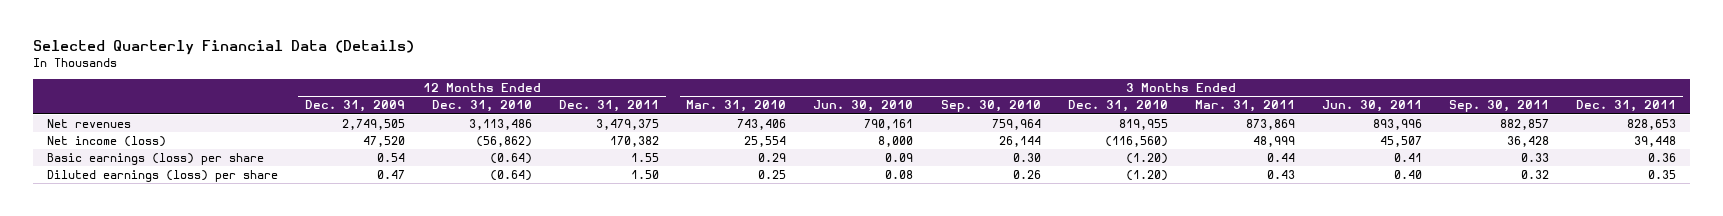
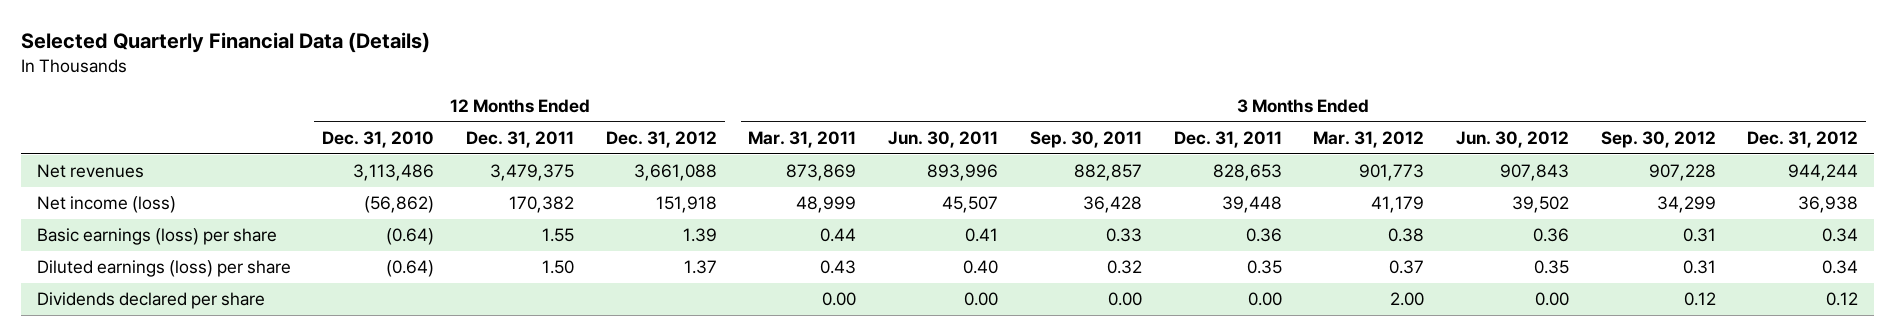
[305,100,406,113] Dec. 31, 2009 -> none
[686,100,787,113] Mar. 31, 2010 -> none
[813,100,914,113] Jun. 30, 2010 -> none
[940,100,1041,113] Sep. 30, 2010 -> none
[1067,100,1168,113] Dec. 31, 2010 -> none
none -> [605,131,717,149] Dec. 31, 2012
none -> [1313,131,1425,149] Mar. 31, 2012
none -> [1455,131,1569,149] Jun. 30, 2012
none -> [1600,131,1716,149] Sep. 30, 2012
none -> [1747,131,1859,149] Dec. 31, 2012
none -> [36,292,265,310] Dividends declared per share

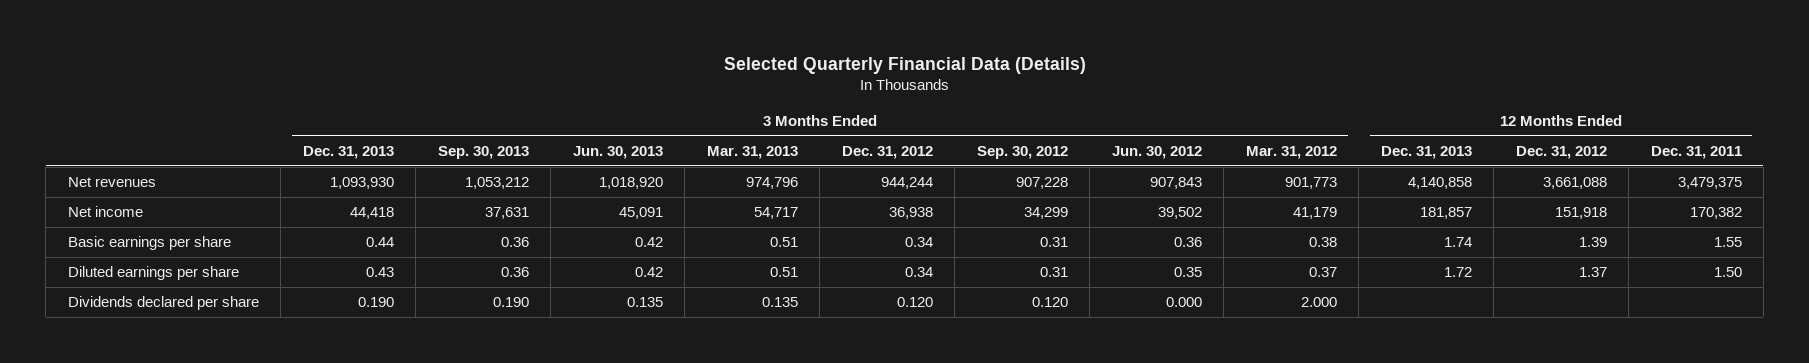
[322,131,435,149] Dec. 31, 2010 -> none
[748,131,857,149] Mar. 31, 2011 -> none
[888,131,999,149] Jun. 30, 2011 -> none
[1029,131,1142,149] Sep. 30, 2011 -> none
[1173,131,1282,149] Dec. 31, 2011 -> none
none -> [302,145,394,159] Dec. 31, 2013
none -> [437,145,529,159] Sep. 30, 2013
none -> [572,145,663,159] Jun. 30, 2013
none -> [706,145,798,159] Mar. 31, 2013
none -> [1380,145,1472,159] Dec. 31, 2013
[36,196,176,214] Net income (loss) -> [67,206,143,218] Net income
[36,228,277,246] Basic earnings (loss) per share -> [67,236,231,251] Basic earnings per share
[36,260,291,278] Diluted earnings (loss) per share -> [67,266,239,281] Diluted earnings per share
[1390,292,1425,307] 2.00 -> [1300,297,1337,308] 2.000
[1534,292,1569,307] 0.00 -> [1165,297,1202,308] 0.000
[1683,292,1716,307] 0.12 -> [1031,297,1068,308] 0.120
[1826,292,1859,307] 0.12 -> [896,297,933,308] 0.120

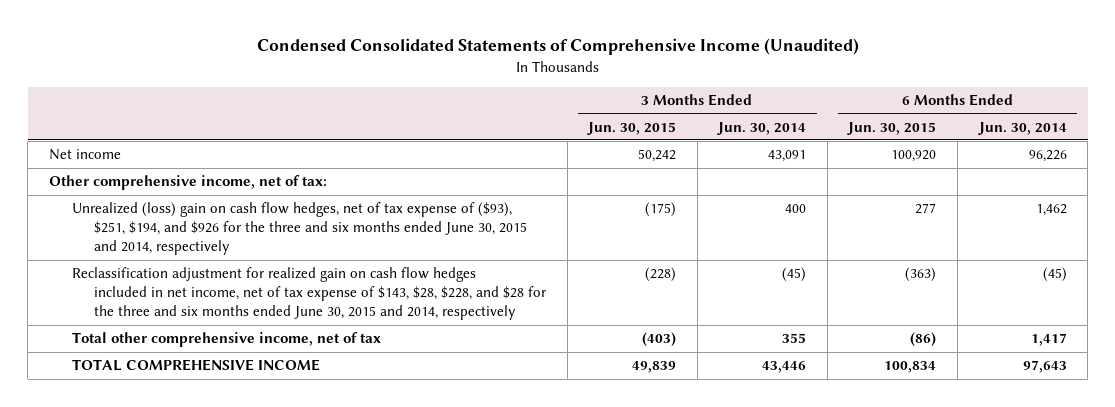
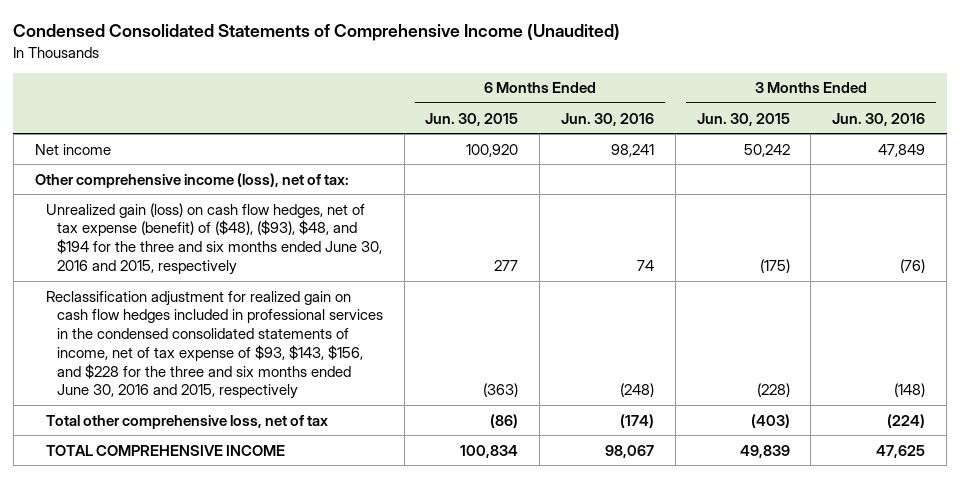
[717,121,807,135] Jun. 30, 2014 -> none
[977,121,1067,135] Jun. 30, 2014 -> none
none -> [561,112,655,126] Jun. 30, 2016
none -> [832,112,926,126] Jun. 30, 2016
[48,175,327,191] Other comprehensive income, net of tax: -> [34,172,349,188] Other comprehensive income (loss), net of tax:
[71,202,528,256] Unrealized (loss) gain on cash flow hedges, net of tax expense of ($93), $251, $194, and $926 for the three and six months ended June 30, 2015 and 2014, respectively -> [45,202,382,275] Unrealized gain (loss) on cash flow hedges, net of tax expense (benefit) of ($48), ($93), $48, and $194 for the three and six months ended June 30, 2016 and 2015, respectively
[71,267,548,321] Reclassification adjustment for realized gain on cash flow hedges included in net income, net of tax expense of $143, $28, $228, and $28 for the three and six months ended June 30, 2015 and 2014, respectively -> [45,290,383,400] Reclassification adjustment for realized gain on cash flow hedges included in professional services in the condensed consolidated statements of income, net of tax expense of $93, $143, $156, and $228 for the three and six months ended June 30, 2016 and 2015, respectively
[71,332,381,348] Total other comprehensive income, net of tax -> [45,414,328,429] Total other comprehensive loss, net of tax

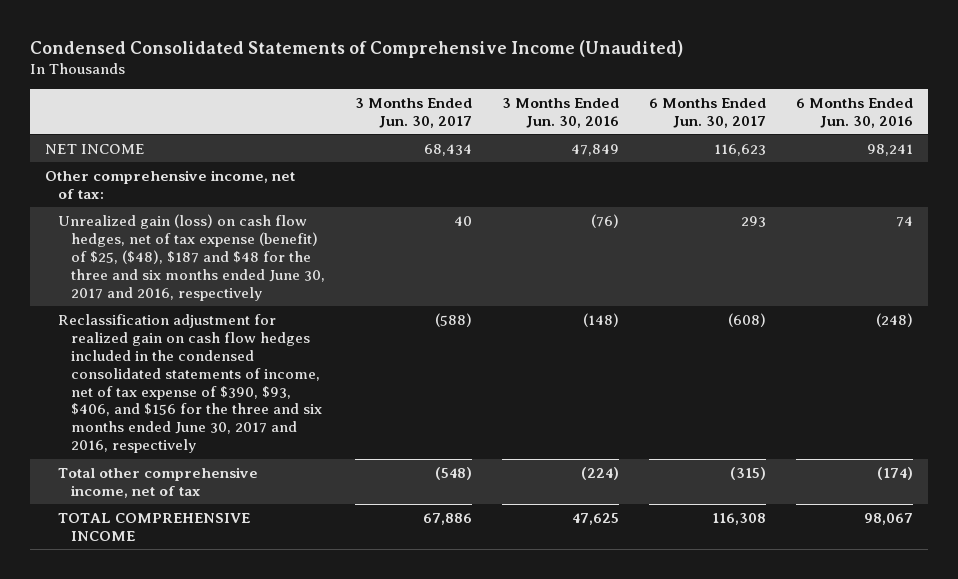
[425,112,519,126] Jun. 30, 2015 -> none
[696,112,790,126] Jun. 30, 2015 -> none
none -> [354,97,472,128] 3 Months Ended Jun. 30, 2017
none -> [648,97,766,128] 6 Months Ended Jun. 30, 2017
[34,143,111,155] Net income -> [45,143,146,154] NET INCOME
[34,172,349,188] Other comprehensive income (loss), net of tax: -> [45,169,296,199] Other comprehensive income, net of tax:
[45,202,382,275] Unrealized gain (loss) on cash flow hedges, net of tax expense (benefit) of ($48), ($93), $48, and $194 for the three and six months ended June 30, 2016 and 2015, respectively -> [57,213,325,301] Unrealized gain (loss) on cash flow hedges, net of tax expense (benefit) of $25, ($48), $187 and $48 for the three and six months ended June 30, 2017 and 2016, respectively
[45,290,383,400] Reclassification adjustment for realized gain on cash flow hedges included in professional services in the condensed consolidated statements of income, net of tax expense of $93, $143, $156, and $228 for the three and six months ended June 30, 2016 and 2015, respectively -> [57,313,322,454] Reclassification adjustment for realized gain on cash flow hedges included in the condensed consolidated statements of income, net of tax expense of $390, $93, $406, and $156 for the three and six months ended June 30, 2017 and 2016, respectively
[45,414,328,429] Total other comprehensive loss, net of tax -> [57,466,258,498] Total other comprehensive income, net of tax

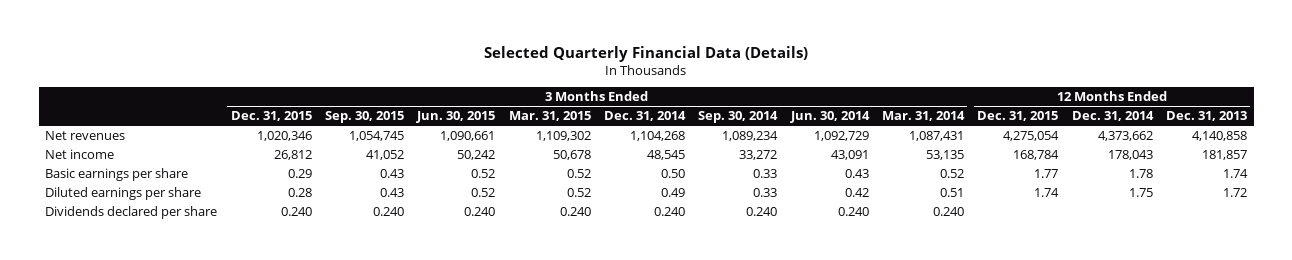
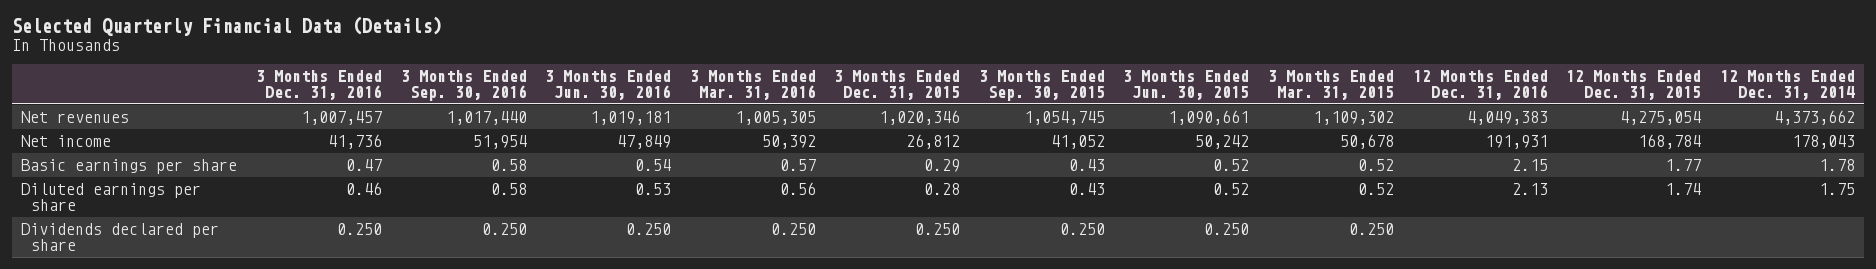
[603,110,686,121] Dec. 31, 2014 -> none
[698,110,779,123] Sep. 30, 2014 -> none
[789,110,870,123] Jun. 30, 2014 -> none
[882,110,966,121] Mar. 31, 2014 -> none
[1166,110,1248,121] Dec. 31, 2013 -> none
none -> [256,70,383,100] 3 Months Ended Dec. 31, 2016
none -> [400,70,527,101] 3 Months Ended Sep. 30, 2016
none -> [545,70,672,100] 3 Months Ended Jun. 30, 2016
none -> [689,70,816,100] 3 Months Ended Mar. 31, 2016
none -> [1412,70,1548,100] 12 Months Ended Dec. 31, 2016
[280,206,312,216] 0.240 -> [915,223,961,236] 0.250
[372,206,404,216] 0.240 -> [1059,223,1105,236] 0.250
[464,206,496,216] 0.240 -> [1204,223,1250,236] 0.250
[559,206,591,216] 0.240 -> [1349,223,1395,236] 0.250

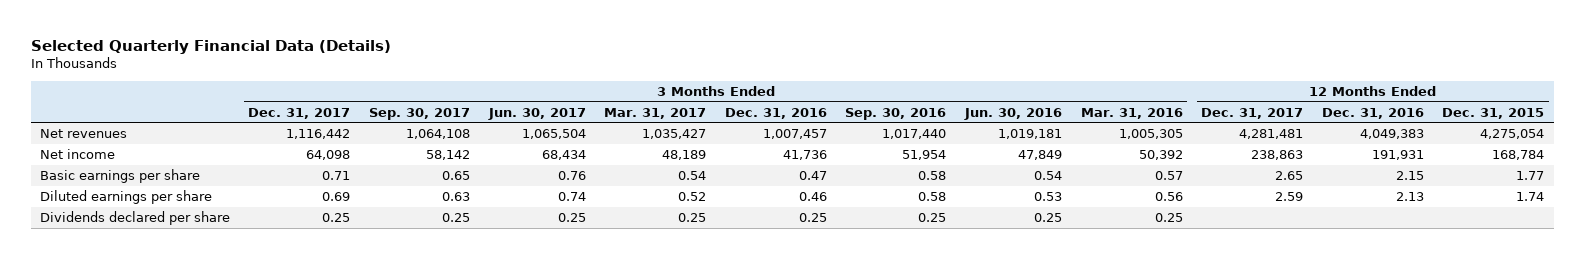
[834,70,961,100] 3 Months Ended Dec. 31, 2015 -> none
[978,70,1105,101] 3 Months Ended Sep. 30, 2015 -> none
[1123,70,1250,100] 3 Months Ended Jun. 30, 2015 -> none
[1268,70,1395,100] 3 Months Ended Mar. 31, 2015 -> none
[1719,70,1855,100] 12 Months Ended Dec. 31, 2014 -> none
none -> [248,107,351,119] Dec. 31, 2017
none -> [369,107,471,120] Sep. 30, 2017
none -> [487,107,586,120] Jun. 30, 2017
none -> [604,107,707,119] Mar. 31, 2017
none -> [1201,107,1304,119] Dec. 31, 2017
[337,223,383,236] 0.250 -> [798,213,827,223] 0.25
[481,223,527,236] 0.250 -> [918,213,947,223] 0.25
[626,223,672,236] 0.250 -> [1034,213,1063,223] 0.25
[770,223,816,236] 0.250 -> [1154,213,1183,223] 0.25

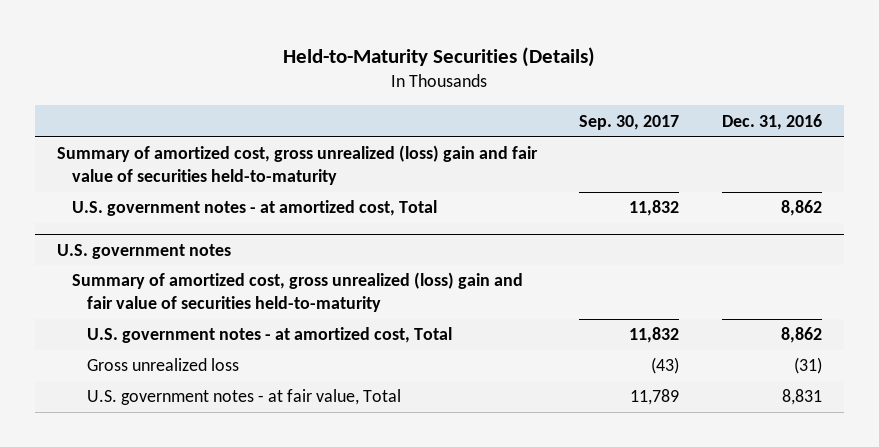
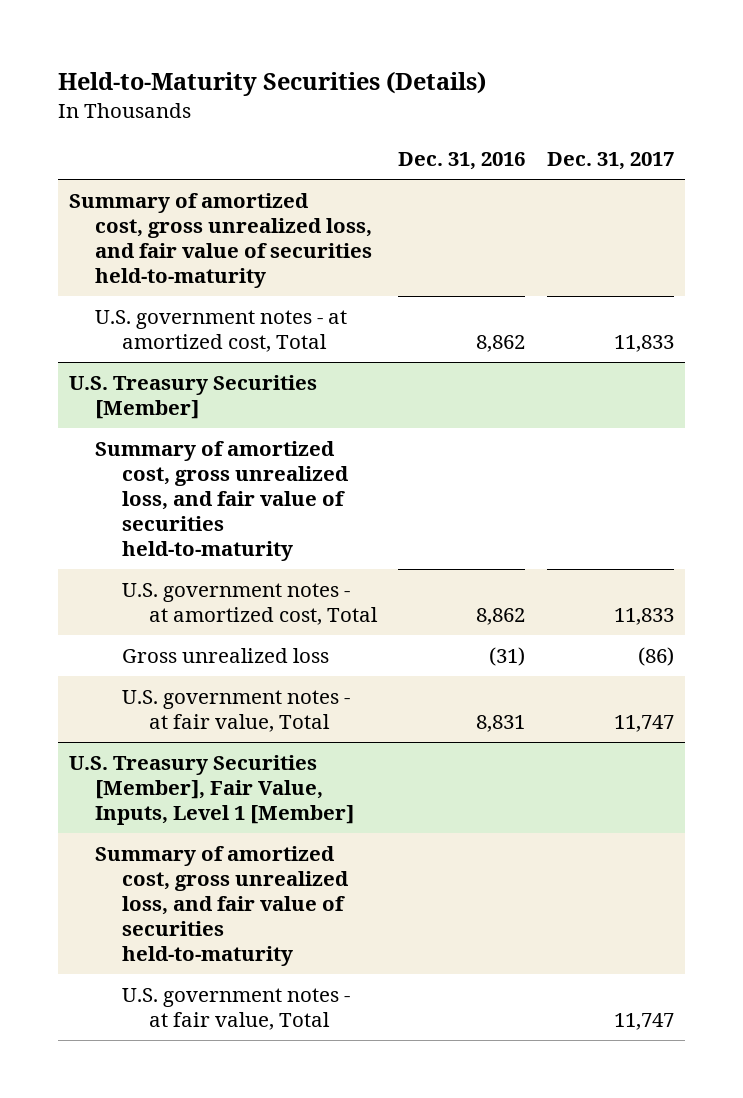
[579,114,680,130] Sep. 30, 2017 -> none
none -> [546,152,674,171] Dec. 31, 2017
[56,145,538,185] Summary of amortized cost, gross unrealized (loss) gain and fair value of securities held-to-maturity -> [68,192,373,288] Summary of amortized cost, gross unrealized loss, and fair value of securities held-to-maturity
[56,243,231,259] U.S. government notes -> [68,374,317,419] U.S. Treasury Securities [Member]
[71,272,523,312] Summary of amortized cost, gross unrealized (loss) gain and fair value of securities held-to-maturity -> [95,440,350,562] Summary of amortized cost, gross unrealized loss, and fair value of securities held-to-maturity
none -> [68,754,355,825] U.S. Treasury Securities [Member], Fair Value, Inputs, Level 1 [Member]
none -> [95,845,350,967] Summary of amortized cost, gross unrealized loss, and fair value of securities held-to-maturity
none -> [122,987,351,1030] U.S. government notes - at fair value, Total

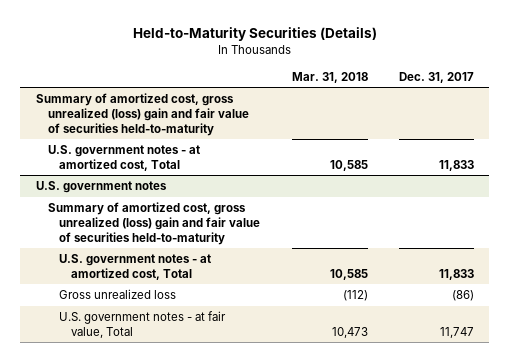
[398,152,526,171] Dec. 31, 2016 -> none
none -> [291,71,368,83] Mar. 31, 2018
[68,192,373,288] Summary of amortized cost, gross unrealized loss, and fair value of securities held-to-maturity -> [36,93,249,136] Summary of amortized cost, gross unrealized (loss) gain and fair value of securities held-to-maturity
[68,374,317,419] U.S. Treasury Securities [Member] -> [36,181,168,194] U.S. government notes
[95,440,350,562] Summary of amortized cost, gross unrealized loss, and fair value of securities held-to-maturity -> [47,202,261,245] Summary of amortized cost, gross unrealized (loss) gain and fair value of securities held-to-maturity
[68,754,355,825] U.S. Treasury Securities [Member], Fair Value, Inputs, Level 1 [Member] -> none
[95,845,350,967] Summary of amortized cost, gross unrealized loss, and fair value of securities held-to-maturity -> none
[122,987,351,1030] U.S. government notes - at fair value, Total -> none

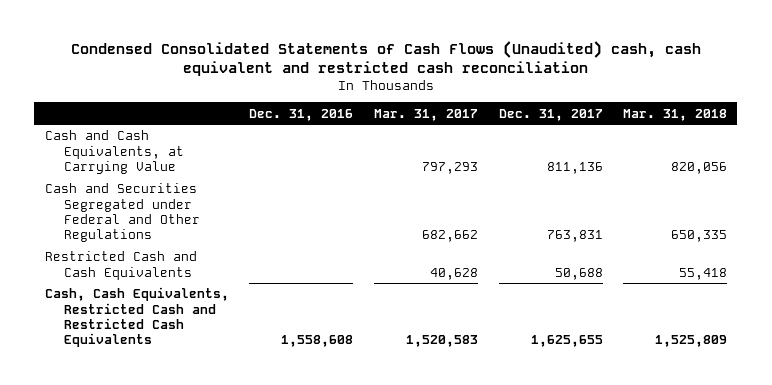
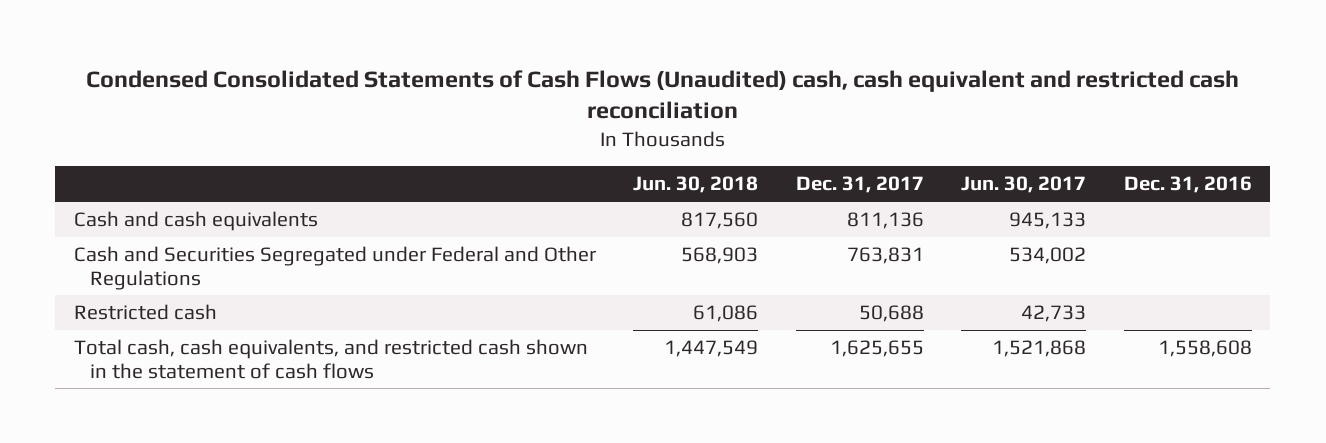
[373,108,478,121] Mar. 31, 2017 -> none
[623,108,728,121] Mar. 31, 2018 -> none
none -> [633,176,759,194] Jun. 30, 2018
none -> [961,176,1087,194] Jun. 30, 2017
[44,130,184,175] Cash and Cash Equivalents, at Carrying Value -> [73,211,318,232] Cash and cash equivalents
[44,251,197,280] Restricted Cash and Cash Equivalents -> [73,304,217,321] Restricted cash
[44,287,229,348] Cash, Cash Equivalents, Restricted Cash and Restricted Cash Equivalents -> [73,339,588,379] Total cash, cash equivalents, and restricted cash shown in the statement of cash flows

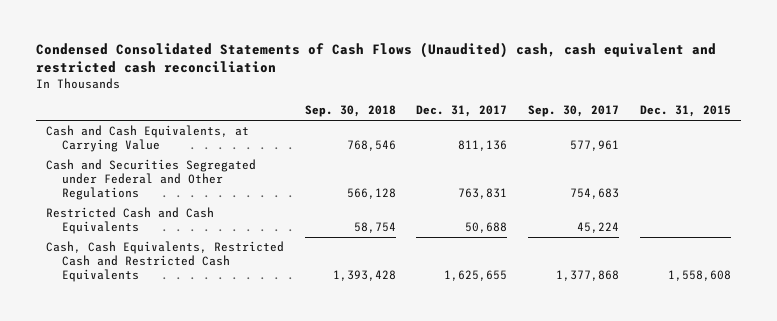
[633,176,759,194] Jun. 30, 2018 -> none
[961,176,1087,194] Jun. 30, 2017 -> none
[1123,176,1252,194] Dec. 31, 2016 -> none
none -> [304,105,396,118] Sep. 30, 2018
none -> [528,105,620,118] Sep. 30, 2017
none -> [639,105,731,118] Dec. 31, 2015
[73,211,318,232] Cash and cash equivalents -> [46,125,250,153] Cash and Cash Equivalents, at Carrying Value
[73,304,217,321] Restricted cash -> [46,207,215,235] Restricted Cash and Cash Equivalents
[73,339,588,379] Total cash, cash equivalents, and restricted cash shown in the statement of cash flows -> [46,241,285,282] Cash, Cash Equivalents, Restricted Cash and Restricted Cash Equivalents

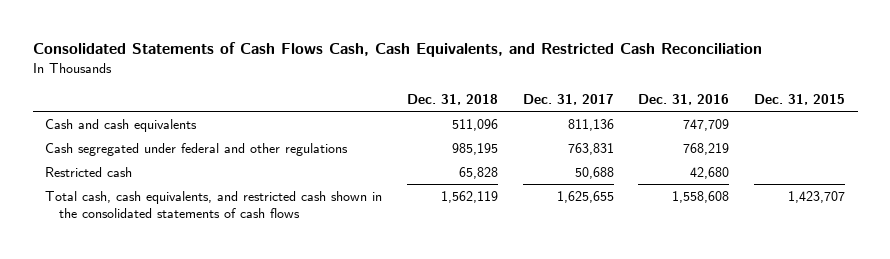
[35,41,716,74] Condensed Consolidated Statements of Cash Flows (Unaudited) cash, cash equivalent and restricted cash reconciliation -> [32,42,762,58] Consolidated Statements of Cash Flows Cash, Cash Equivalents, and Restricted Cash Reconciliation
[304,105,396,118] Sep. 30, 2018 -> none
[528,105,620,118] Sep. 30, 2017 -> none
none -> [407,94,499,106] Dec. 31, 2018
none -> [638,94,730,106] Dec. 31, 2016
[46,125,250,153] Cash and Cash Equivalents, at Carrying Value -> [45,119,198,133] Cash and cash equivalents
[46,159,257,200] Cash and Securities Segregated under Federal and Other Regulations -> [45,143,349,157] Cash segregated under federal and other regulations
[46,207,215,235] Restricted Cash and Cash Equivalents -> [45,167,133,178] Restricted cash
[46,241,285,282] Cash, Cash Equivalents, Restricted Cash and Restricted Cash Equivalents -> [45,191,383,219] Total cash, cash equivalents, and restricted cash shown in the consolidated statements of cash flows
[667,269,731,281] 1,558,608 -> [788,191,846,204] 1,423,707

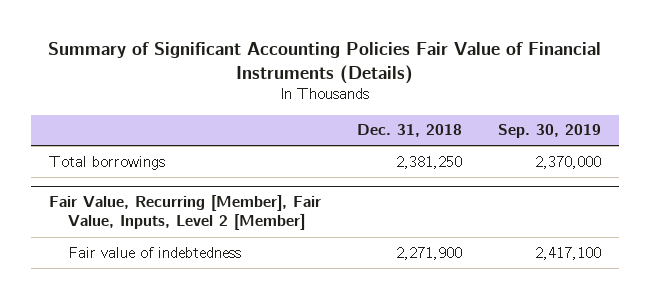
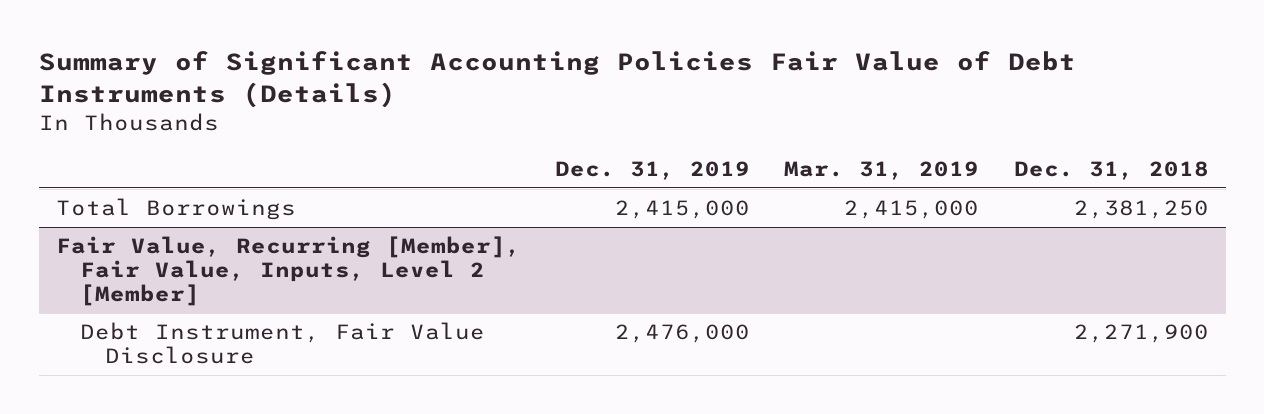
[48,41,602,84] Summary of Significant Accounting Policies Fair Value of Financial Instruments (Details) -> [38,51,1076,108] Summary of Significant Accounting Policies Fair Value of Debt Instruments (Details)
[498,124,602,139] Sep. 30, 2019 -> none
none -> [555,160,751,180] Dec. 31, 2019
none -> [784,160,980,180] Mar. 31, 2019
[49,155,166,170] Total borrowings -> [55,198,296,221] Total Borrowings
[68,246,242,258] Fair value of indebtedness -> [80,322,486,365] Debt Instrument, Fair Value Disclosure

